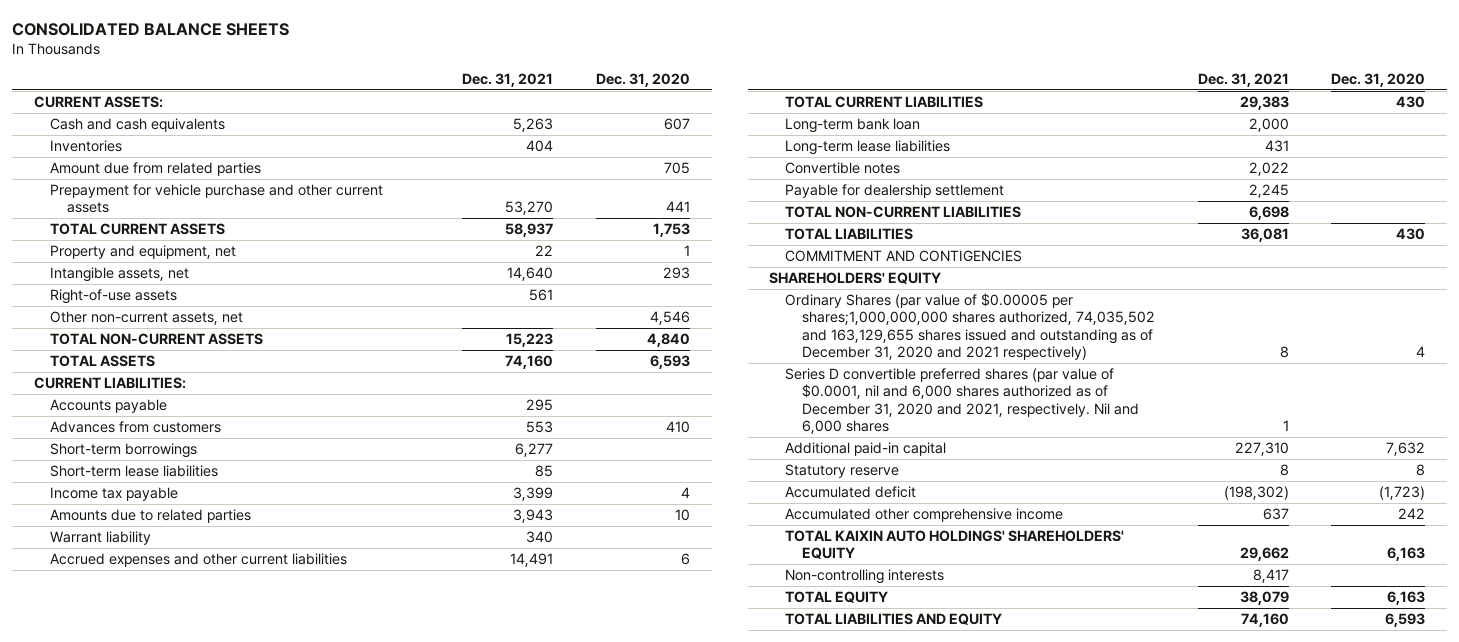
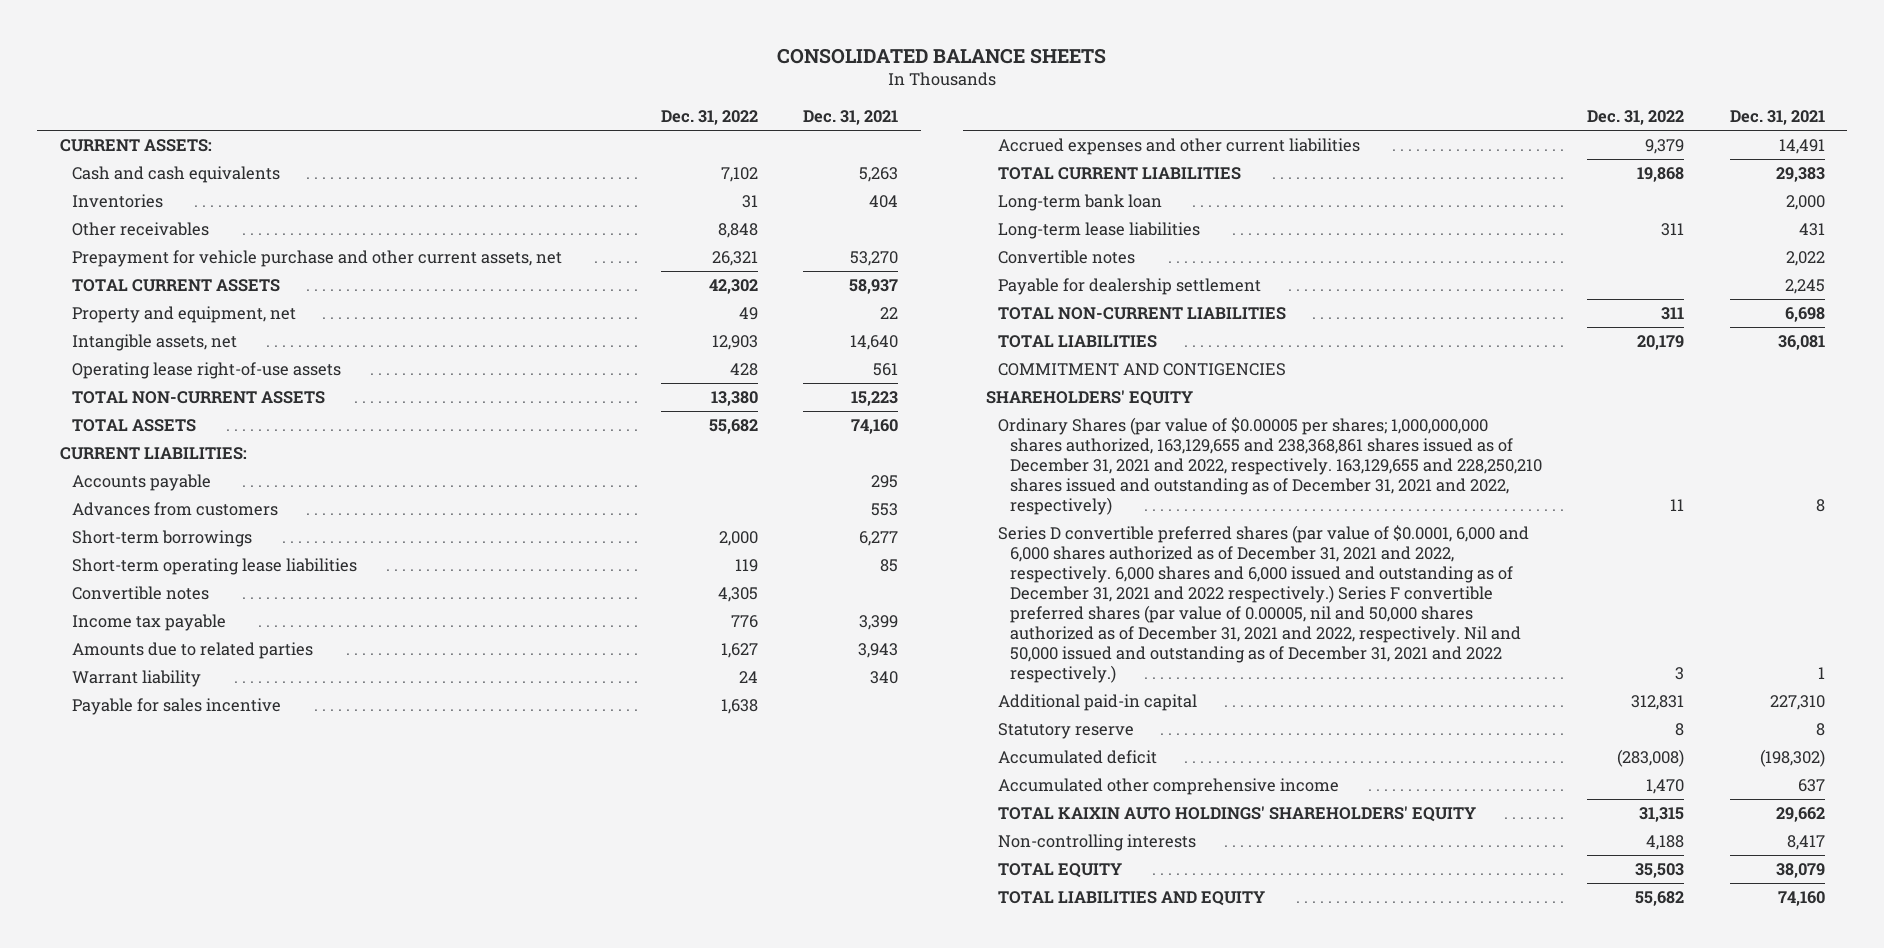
[596,73,691,88] Dec. 31, 2020 -> none
none -> [661,110,759,126] Dec. 31, 2022
[50,161,262,176] Amount due from related parties -> none
none -> [71,221,209,236] Other receivables
[50,183,384,214] Prepayment for vehicle purchase and other current assets -> [71,249,562,267] Prepayment for vehicle purchase and other current assets, net
[50,310,244,325] Other non-current assets, net -> none
[50,288,178,304] Right-of-use assets -> [71,361,341,379] Operating lease right-of-use assets
[50,464,219,477] Short-term lease liabilities -> [71,557,357,575] Short-term operating lease liabilities
none -> [71,585,209,600] Convertible notes
none -> [71,697,281,715] Payable for sales incentive
[785,292,1155,360] Ordinary Shares (par value of $0.00005 per shares;1,000,000,000 shares authorized, 74,035,502 and 163,129,655 shares issued and outstanding as of December 31, 2020 and 2021 respectively) -> [997,416,1542,515] Ordinary Shares (par value of $0.00005 per shares; 1,000,000,000 shares authorized, 163,129,655 and 238,368,861 shares issued as of December 31, 2021 and 2022, respectively. 163,129,655 and 228,250,210 shares issued and outstanding as of December 31, 2021 and 2022, respectively)
[785,367,1139,434] Series D convertible preferred shares (par value of $0.0001, nil and 6,000 shares authorized as of December 31, 2020 and 2021, respectively. Nil and 6,000 shares -> [997,524,1529,683] Series D convertible preferred shares (par value of $0.0001, 6,000 and 6,000 shares authorized as of December 31, 2021 and 2022, respectively. 6,000 shares and 6,000 issued and outstanding as of December 31, 2021 and 2022 respectively.) Series F convertible preferred shares (par value of 0.00005, nil and 50,000 shares authorized as of December 31, 2021 and 2022, respectively. Nil and 50,000 issued and outstanding as of December 31, 2021 and 2022 respectively.)

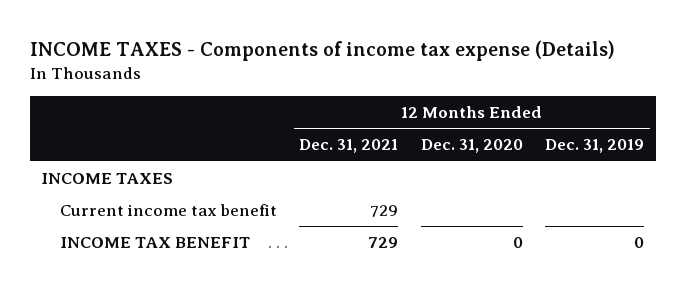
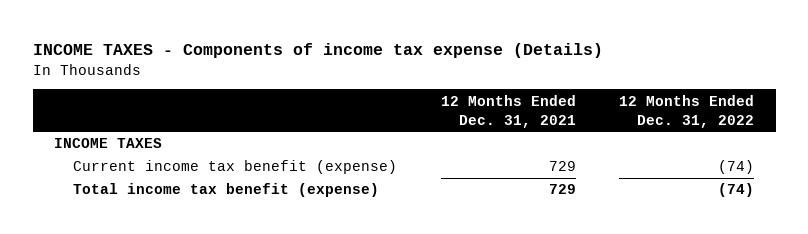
[420,139,523,154] Dec. 31, 2020 -> none
[545,139,645,154] Dec. 31, 2019 -> none
none -> [619,94,755,128] 12 Months Ended Dec. 31, 2022
[59,204,277,217] Current income tax benefit -> [73,160,398,175] Current income tax benefit (expense)
[59,237,250,249] INCOME TAX BENEFIT -> [73,183,380,198] Total income tax benefit (expense)

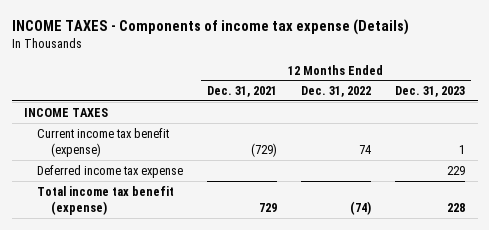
none -> [395,86,466,98] Dec. 31, 2023
[548,161,576,172] 729 -> [251,142,278,157] (729)
[718,160,755,175] (74) -> [359,144,372,154] 74
none -> [37,164,184,178] Deferred income tax expense

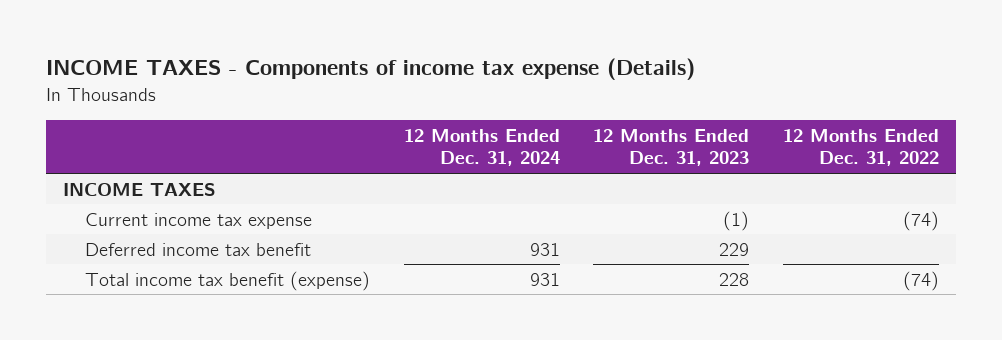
[207,86,278,98] Dec. 31, 2021 -> none
none -> [403,128,560,167] 12 Months Ended Dec. 31, 2024
[37,127,170,157] Current income tax benefit (expense) -> [85,212,313,229] Current income tax expense
[359,144,372,154] 74 -> [903,210,940,231] (74)
[459,144,466,154] 1 -> [723,210,750,231] (1)
[37,164,184,178] Deferred income tax expense -> [85,242,312,256] Deferred income tax benefit

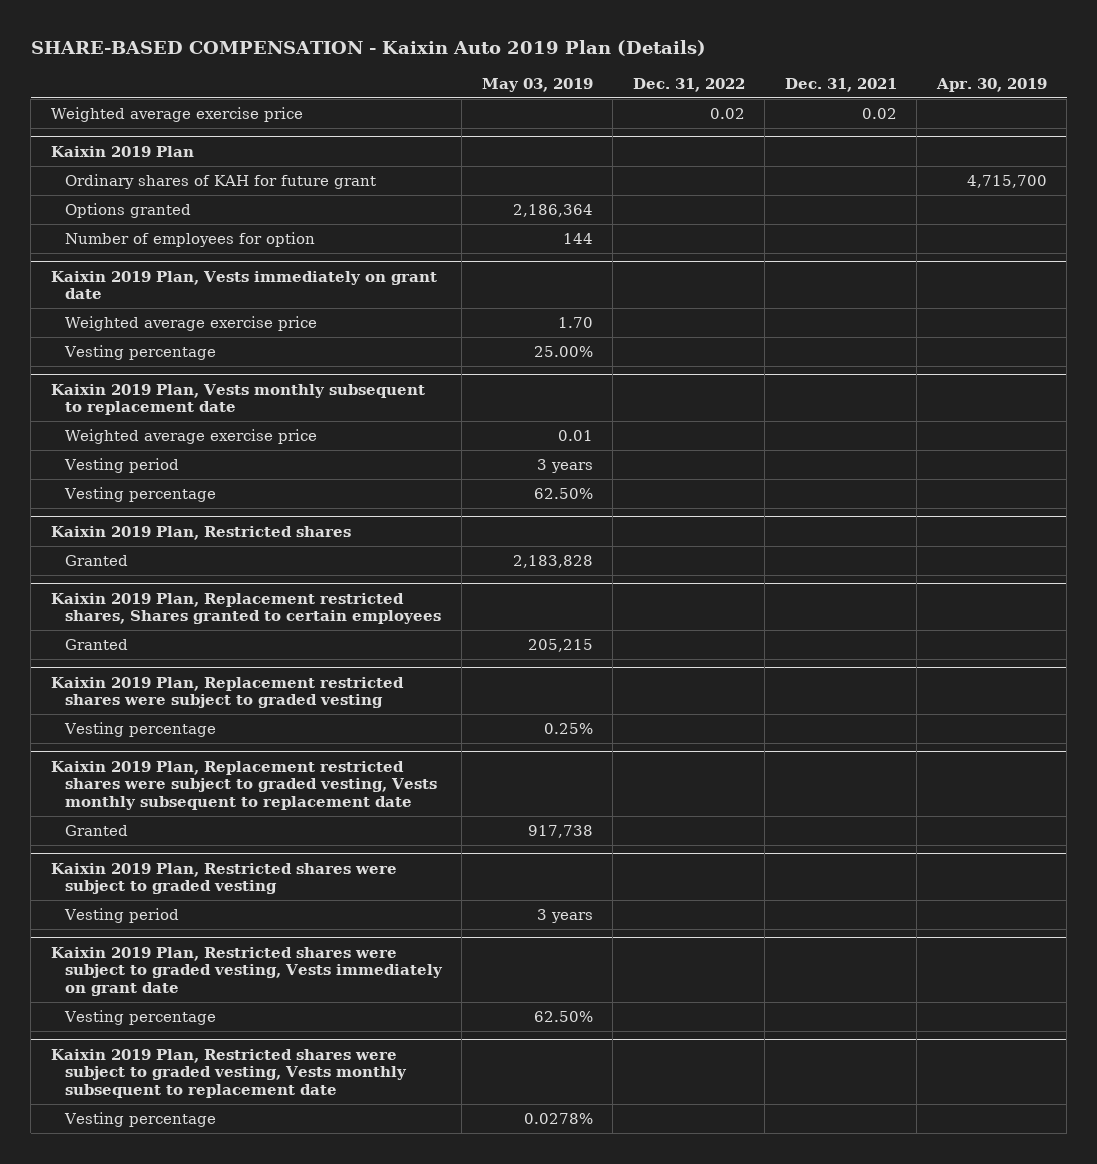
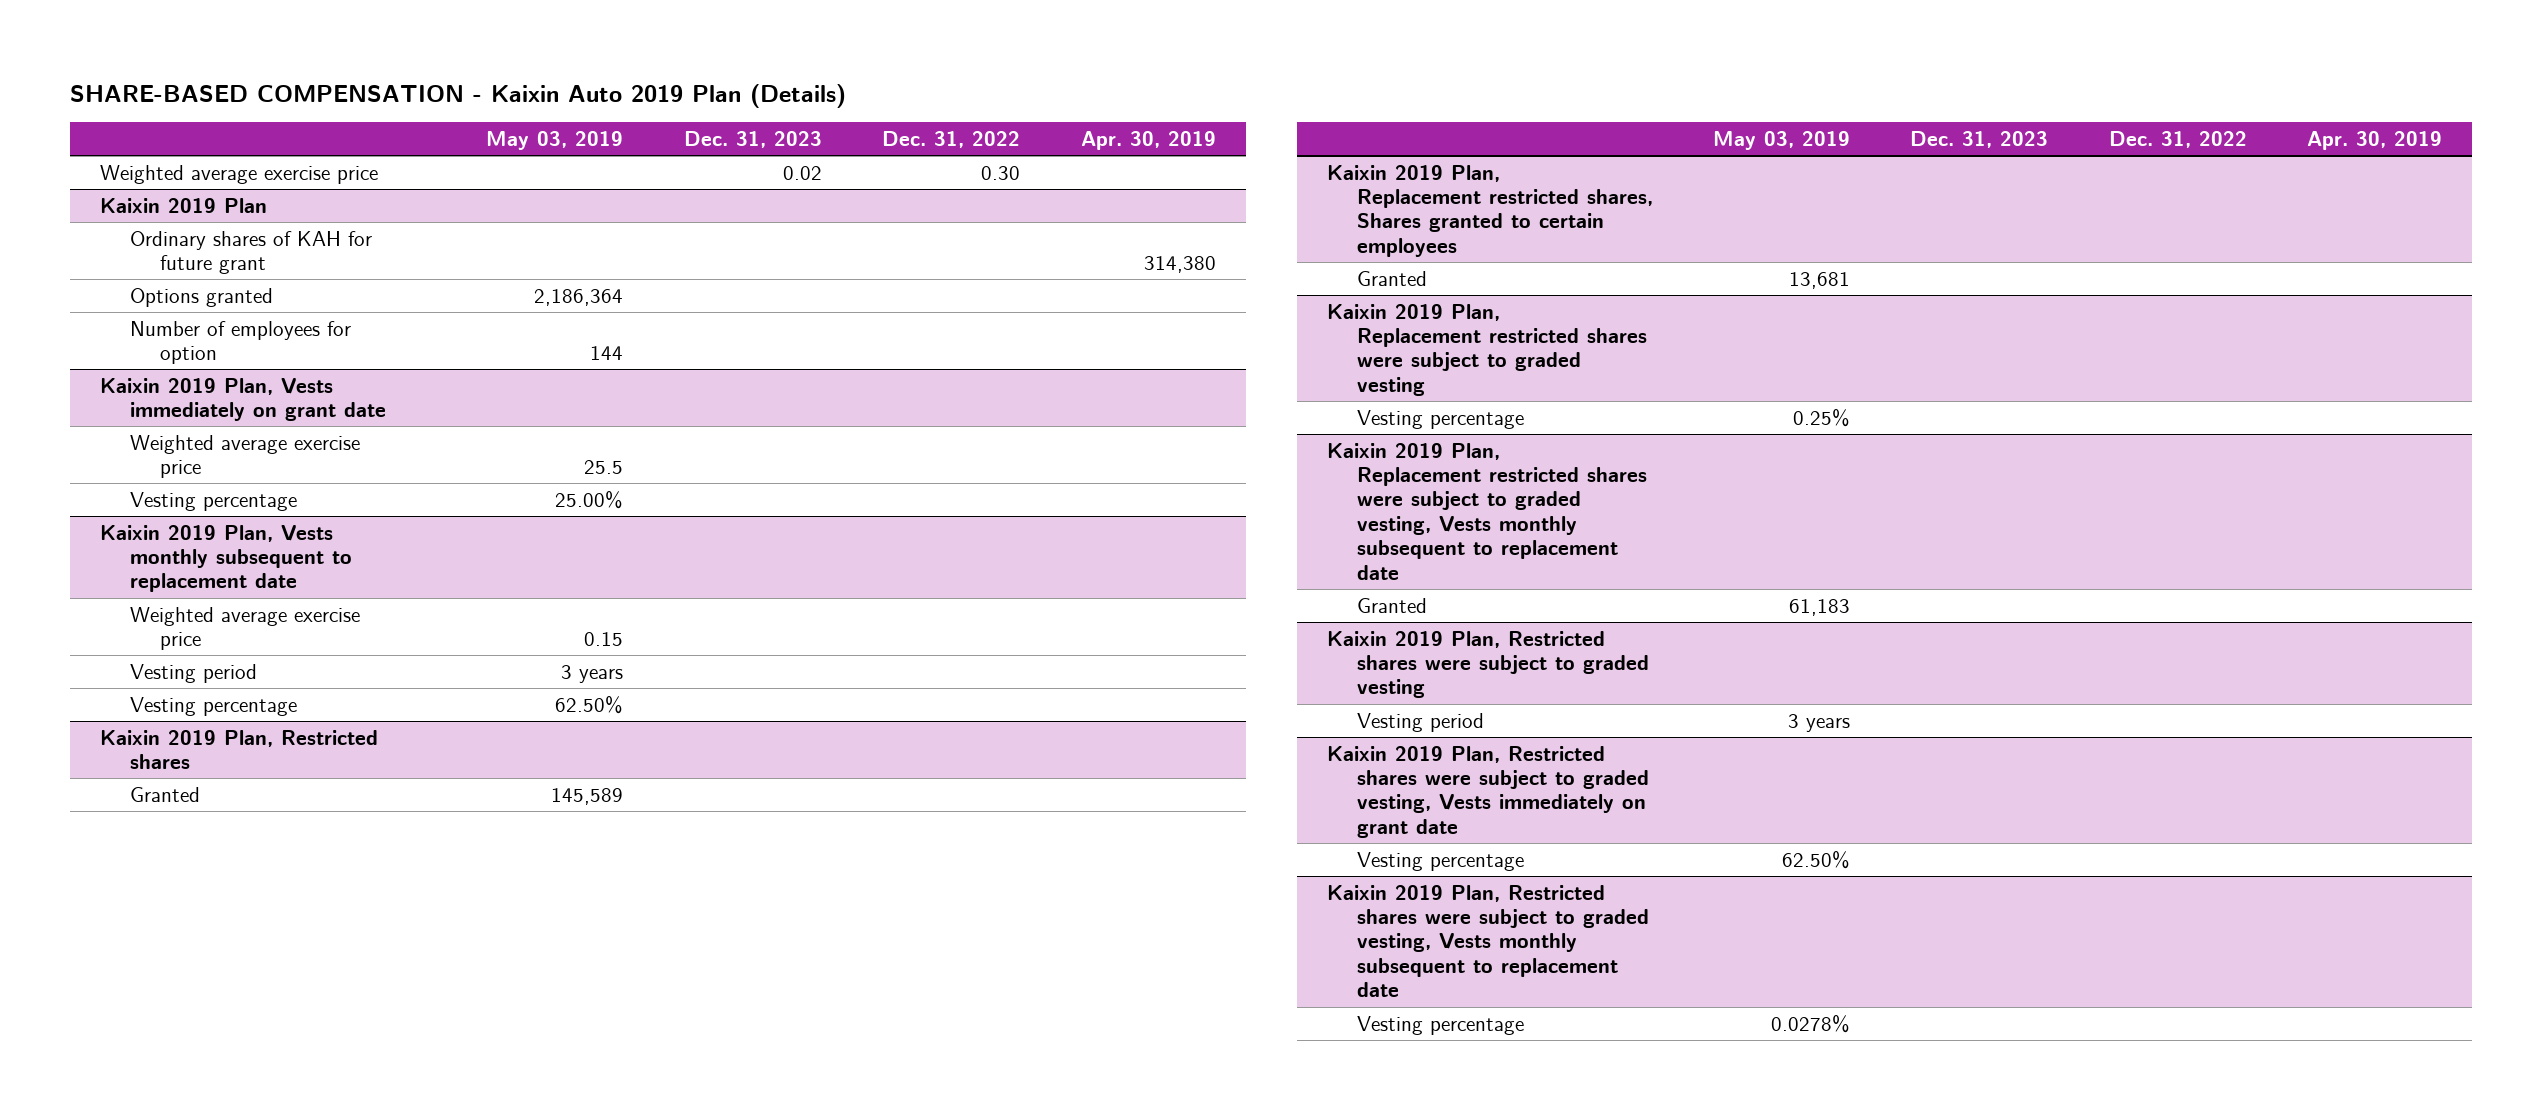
[784,78,897,93] Dec. 31, 2021 -> none
none -> [683,130,822,148] Dec. 31, 2023
[709,107,745,119] 0.02 -> [981,165,1021,180] 0.30
[966,174,1047,188] 4,715,700 -> [1143,256,1216,274] 314,380
[557,316,593,328] 1.70 -> [584,460,624,475] 25.5
[557,429,593,441] 0.01 -> [584,632,624,647] 0.15
[512,554,593,568] 2,183,828 -> [551,787,624,805] 145,589
[527,638,593,652] 205,215 -> [1789,271,1851,289] 13,681
[527,824,593,838] 917,738 -> [1789,598,1851,616] 61,183

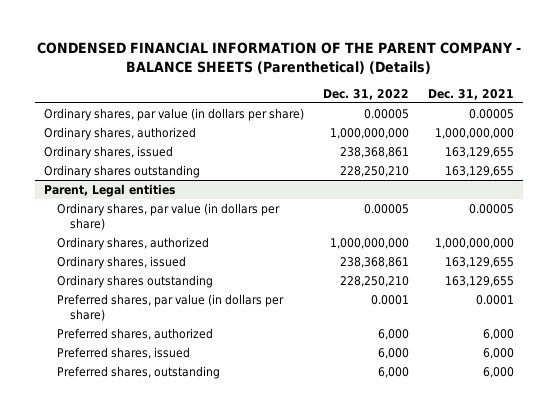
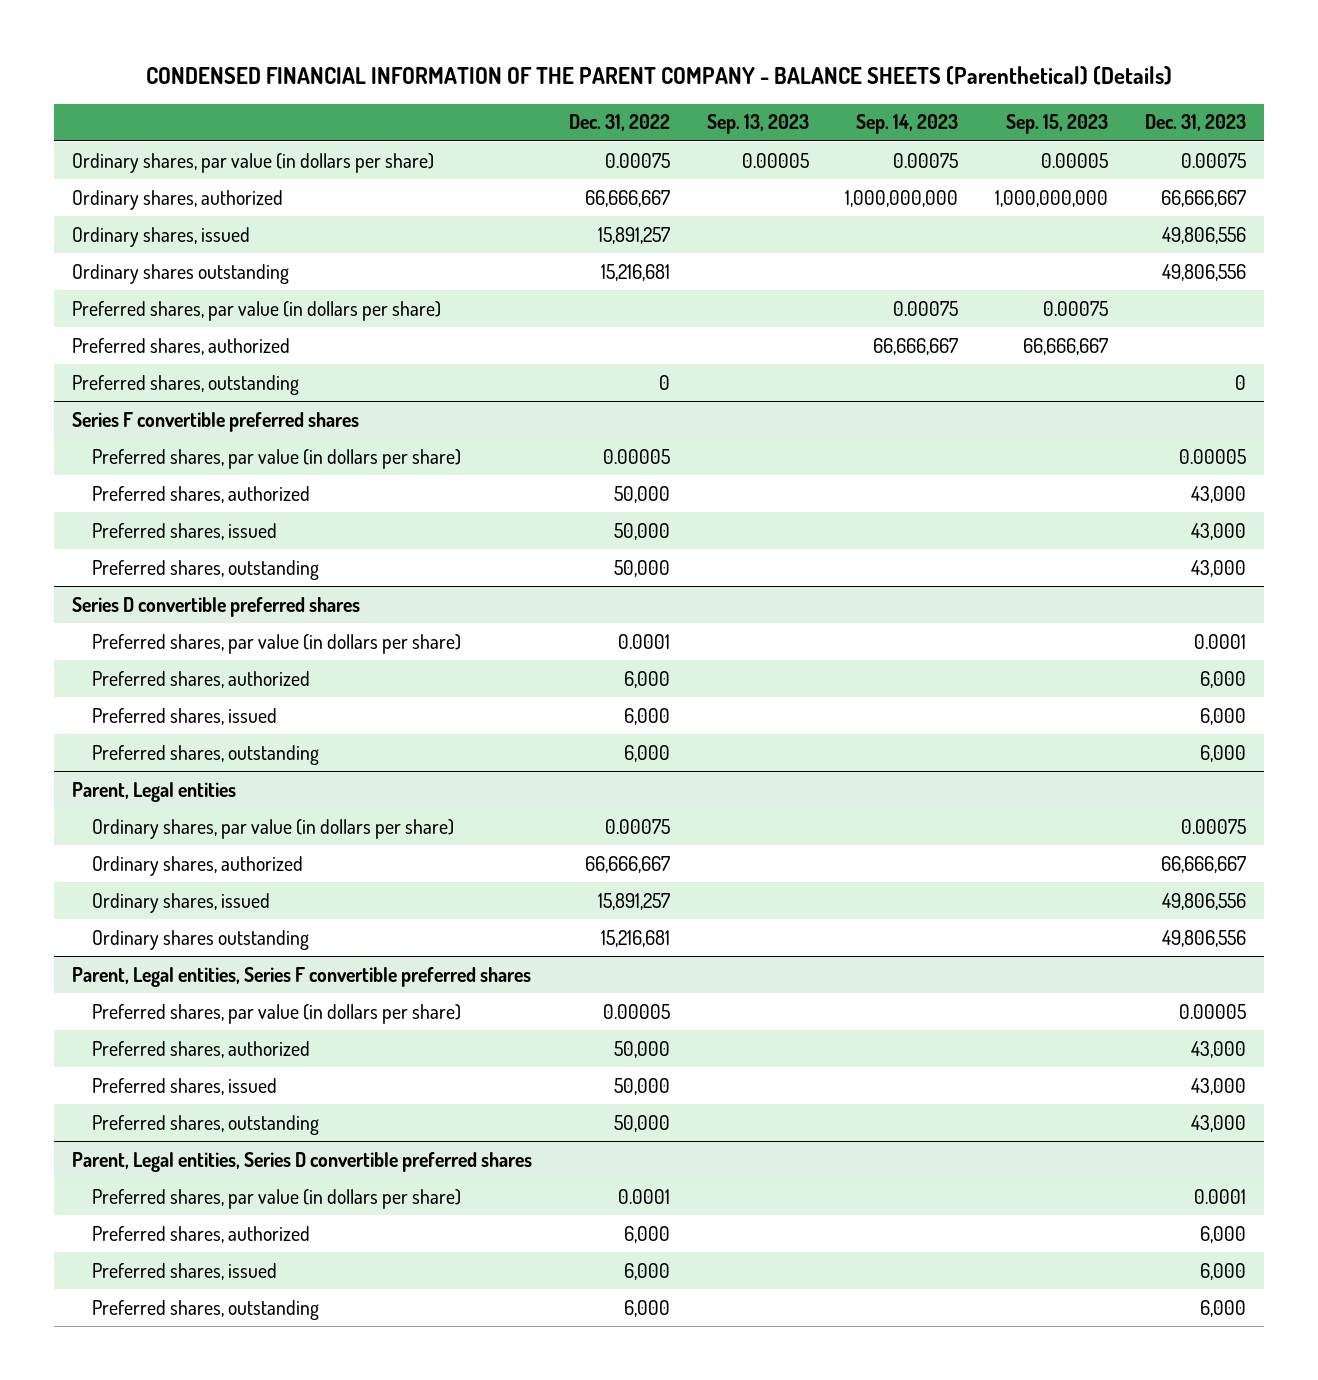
[427,88,514,100] Dec. 31, 2021 -> none
none -> [706,114,809,135] Sep. 13, 2023
none -> [856,114,959,135] Sep. 14, 2023
none -> [1006,114,1109,135] Sep. 15, 2023
none -> [1145,114,1247,132] Dec. 31, 2023
[363,108,409,119] 0.00005 -> [604,152,670,168] 0.00075
[329,127,409,139] 1,000,000,000 -> [584,189,670,207] 66,666,667
[339,146,409,158] 238,368,861 -> [597,226,670,244] 15,891,257
[339,165,409,177] 228,250,210 -> [600,263,670,281] 15,216,681
none -> [72,300,442,321] Preferred shares, par value (in dollars per share)
none -> [72,337,291,355] Preferred shares, authorized
none -> [72,374,300,395] Preferred shares, outstanding
none -> [72,411,360,432] Series F convertible preferred shares
none -> [91,448,461,469] Preferred shares, par value (in dollars per share)
none -> [91,485,310,503] Preferred shares, authorized
none -> [91,522,277,540] Preferred shares, issued
none -> [91,559,319,580] Preferred shares, outstanding
none -> [72,596,361,617] Series D convertible preferred shares
none -> [91,633,461,654] Preferred shares, par value (in dollars per share)
none -> [91,670,310,688] Preferred shares, authorized
none -> [91,707,277,725] Preferred shares, issued
none -> [91,744,319,765] Preferred shares, outstanding
[363,203,409,214] 0.00005 -> [604,818,670,834] 0.00075
[329,237,409,249] 1,000,000,000 -> [584,855,670,873] 66,666,667
[339,256,409,268] 238,368,861 -> [597,892,670,910] 15,891,257
[339,275,409,287] 228,250,210 -> [600,929,670,947] 15,216,681
none -> [72,966,532,987] Parent, Legal entities, Series F convertible preferred shares
none -> [91,1003,461,1024] Preferred shares, par value (in dollars per share)
none -> [91,1040,310,1058] Preferred shares, authorized
none -> [91,1077,277,1095] Preferred shares, issued
none -> [91,1114,319,1135] Preferred shares, outstanding
none -> [72,1151,533,1172] Parent, Legal entities, Series D convertible preferred shares

